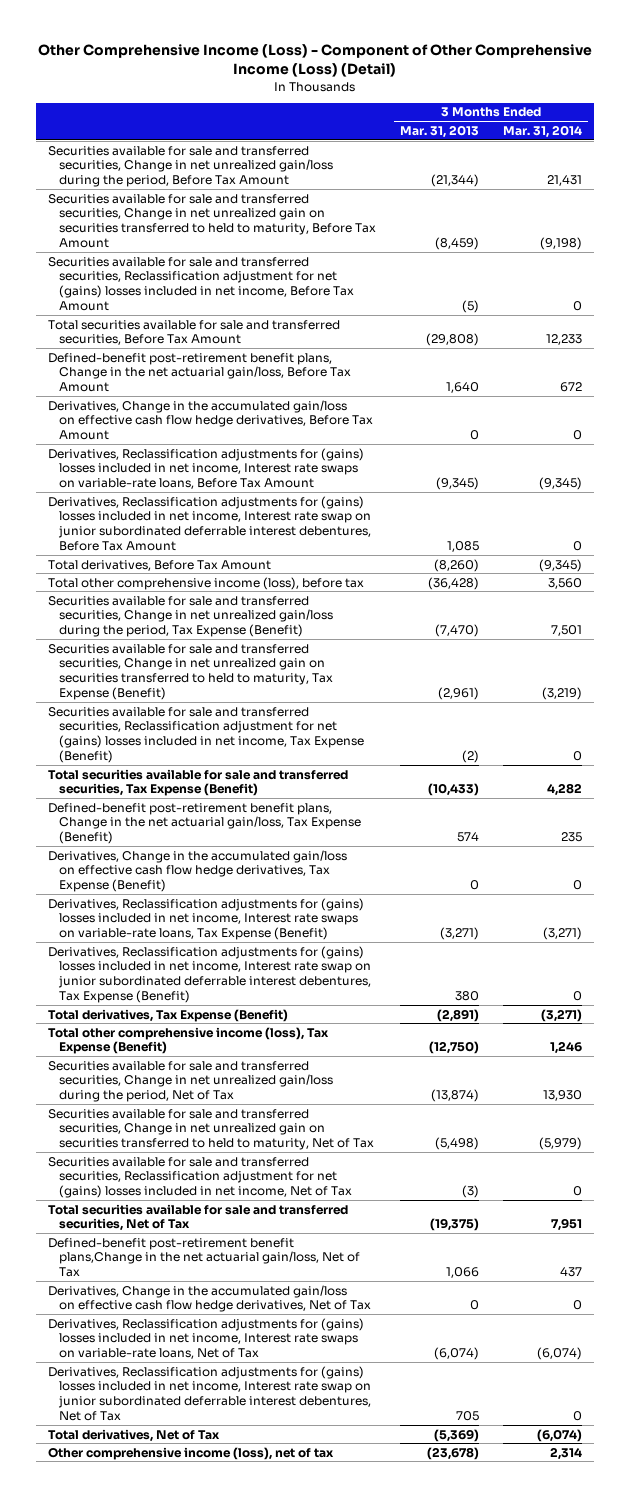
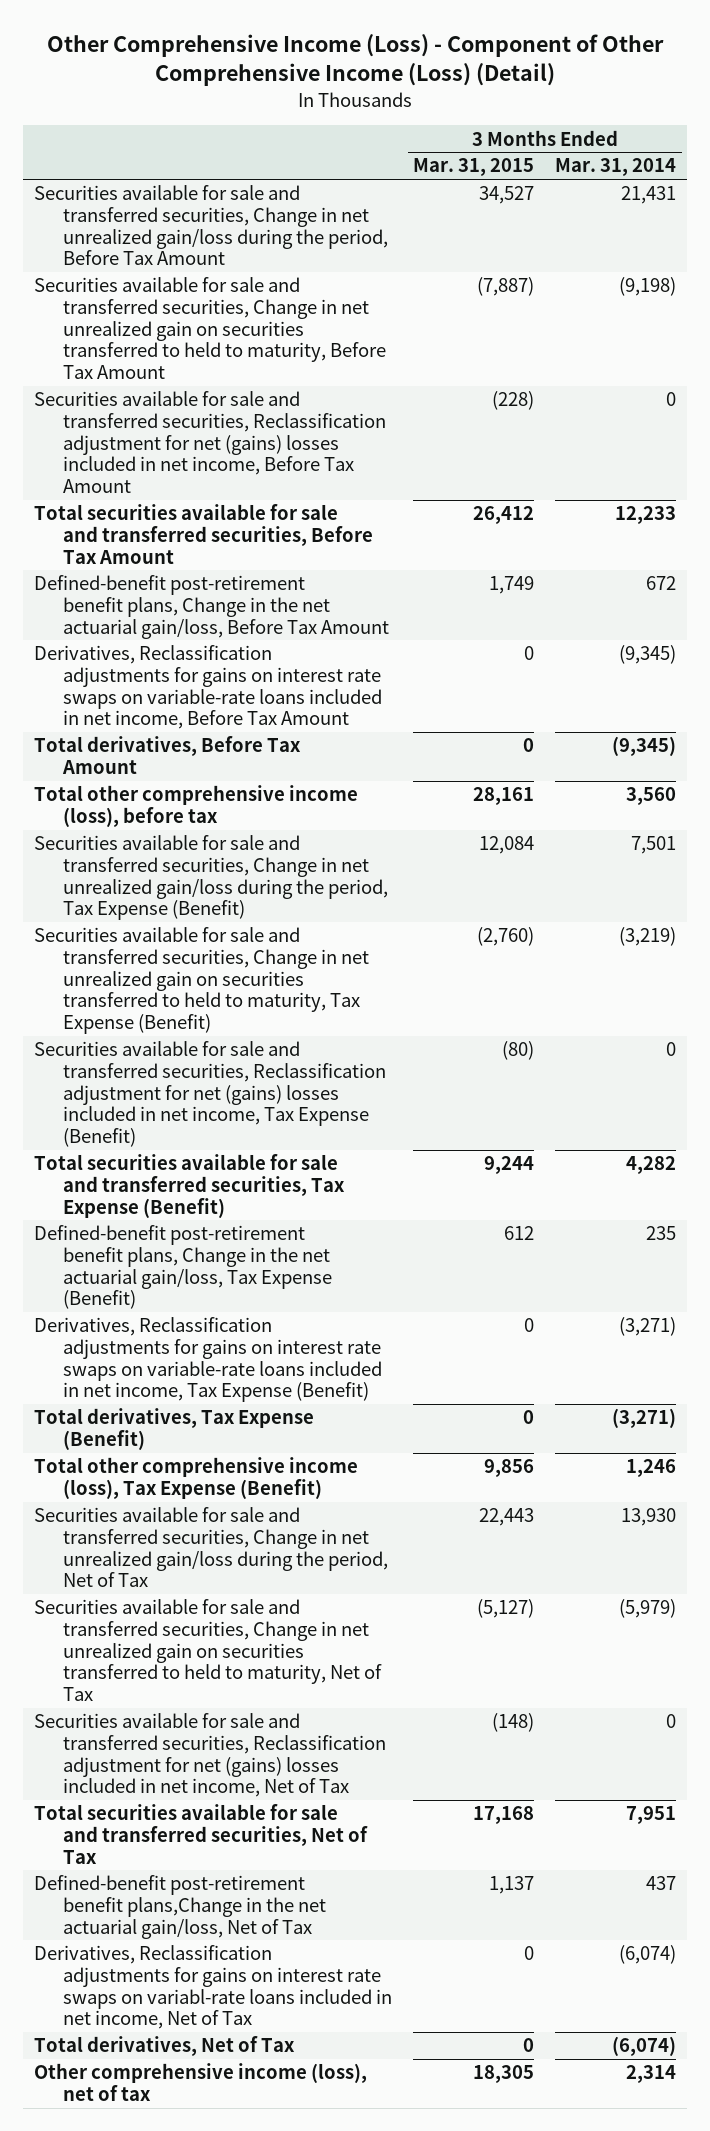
[400,124,480,138] Mar. 31, 2013 -> none
none -> [413,158,535,177] Mar. 31, 2015
[48,399,374,441] Derivatives, Change in the accumulated gain/loss on effective cash flow hedge derivatives, Before Tax Amount -> none
[48,495,372,552] Derivatives, Reclassification adjustments for (gains) losses included in net income, Interest rate swap on junior subordinated deferrable interest debentures, Before Tax Amount -> none
[48,447,365,490] Derivatives, Reclassification adjustments for (gains) losses included in net income, Interest rate swaps on variable-rate loans, Before Tax Amount -> [34,645,382,730] Derivatives, Reclassification adjustments for gains on interest rate swaps on variable-rate loans included in net income, Before Tax Amount
[48,849,348,893] Derivatives, Change in the accumulated gain/loss on effective cash flow hedge derivatives, Tax Expense (Benefit) -> none
[48,945,372,1004] Derivatives, Reclassification adjustments for (gains) losses included in net income, Interest rate swap on junior subordinated deferrable interest debentures, Tax Expense (Benefit) -> none
[48,897,365,941] Derivatives, Reclassification adjustments for (gains) losses included in net income, Interest rate swaps on variable-rate loans, Tax Expense (Benefit) -> [34,1317,382,1403] Derivatives, Reclassification adjustments for gains on interest rate swaps on variable-rate loans included in net income, Tax Expense (Benefit)
[48,1284,372,1313] Derivatives, Change in the accumulated gain/loss on effective cash flow hedge derivatives, Net of Tax -> none
[48,1365,372,1422] Derivatives, Reclassification adjustments for (gains) losses included in net income, Interest rate swap on junior subordinated deferrable interest debentures, Net of Tax -> none
[48,1317,365,1360] Derivatives, Reclassification adjustments for (gains) losses included in net income, Interest rate swaps on variable-rate loans, Net of Tax -> [34,1945,392,2030] Derivatives, Reclassification adjustments for gains on interest rate swaps on variabl-rate loans included in net income, Net of Tax

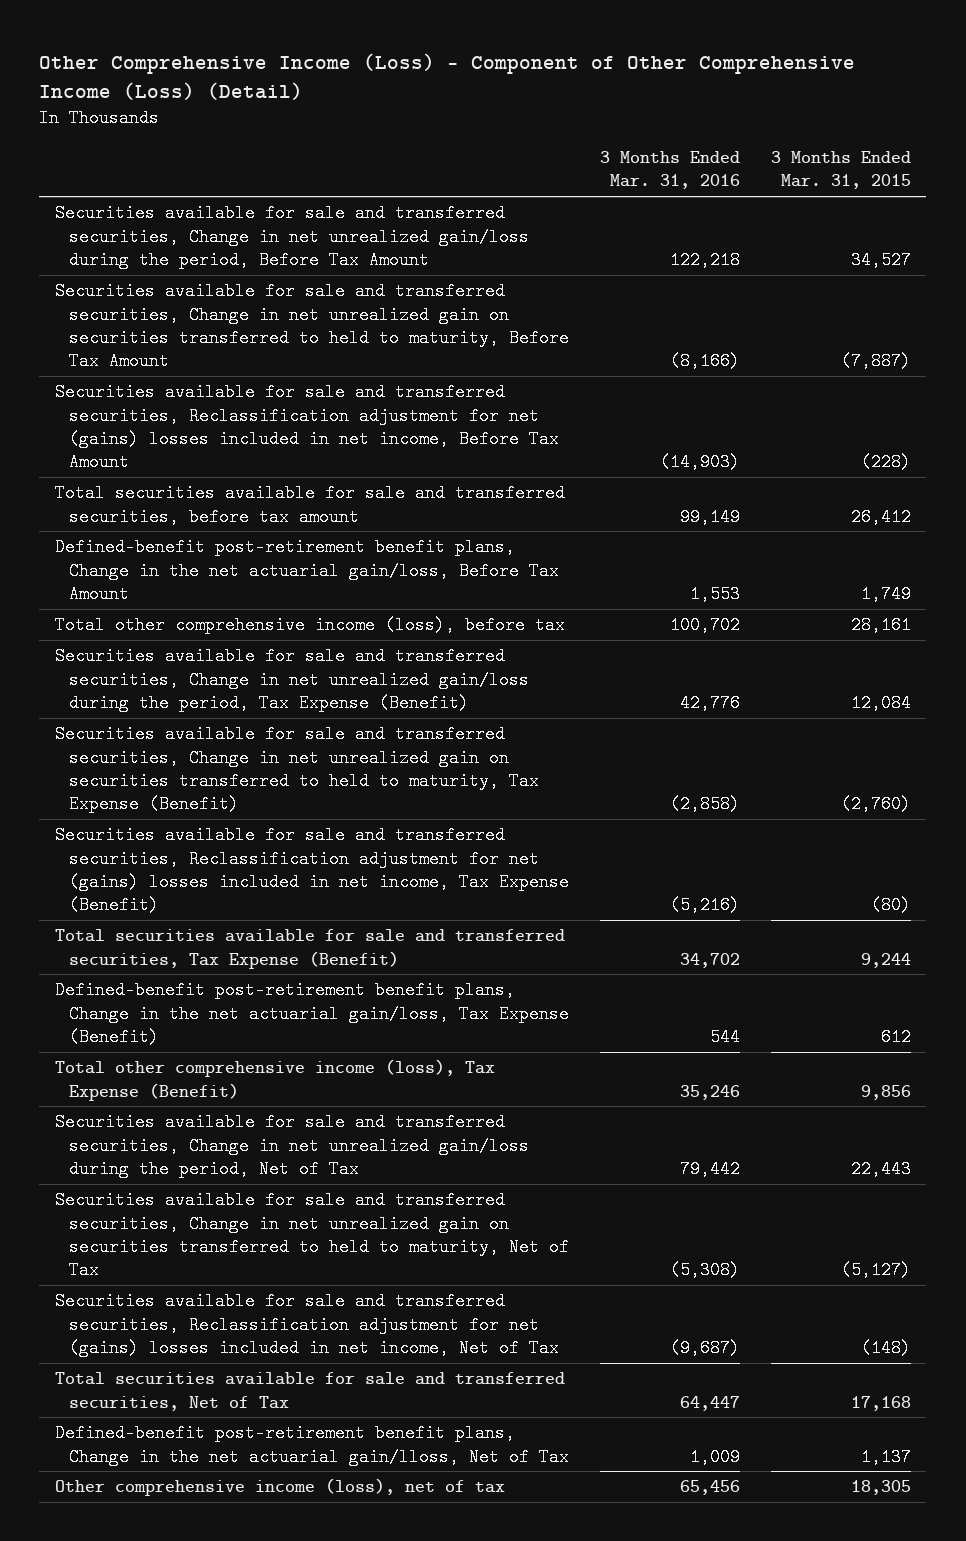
[555,158,677,177] Mar. 31, 2014 -> none
none -> [599,151,740,190] 3 Months Ended Mar. 31, 2016
[34,504,373,564] Total securities available for sale and transferred securities, Before Tax Amount -> [54,484,565,526] Total securities available for sale and transferred securities, before tax amount
[34,645,382,730] Derivatives, Reclassification adjustments for gains on interest rate swaps on variable-rate loans included in net income, Before Tax Amount -> none
[34,736,302,774] Total derivatives, Before Tax Amount -> none
[34,1317,382,1403] Derivatives, Reclassification adjustments for gains on interest rate swaps on variable-rate loans included in net income, Tax Expense (Benefit) -> none
[34,1408,315,1450] Total derivatives, Tax Expense (Benefit) -> none
[34,1945,392,2030] Derivatives, Reclassification adjustments for gains on interest rate swaps on variabl-rate loans included in net income, Net of Tax -> none
[34,2036,296,2057] Total derivatives, Net of Tax -> none
[34,1875,326,1939] Defined-benefit post-retirement benefit plans,Change in the net actuarial gain/loss, Net of Tax -> [54,1424,569,1466] Defined-benefit post-retirement benefit plans, Change in the net actuarial gain/lloss, Net of Tax

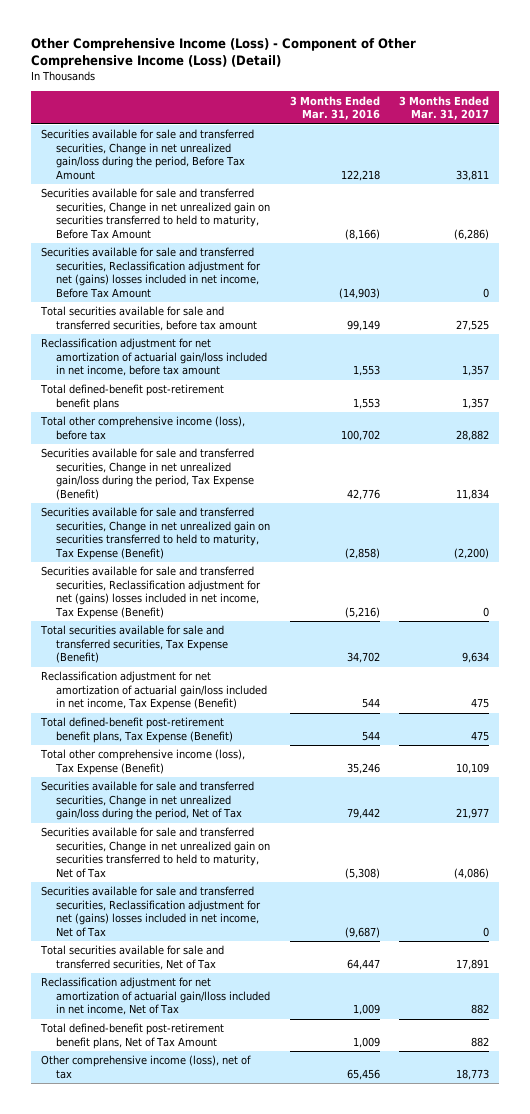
[770,151,911,190] 3 Months Ended Mar. 31, 2015 -> none
none -> [399,95,490,121] 3 Months Ended Mar. 31, 2017
[54,538,559,603] Defined-benefit post-retirement benefit plans, Change in the net actuarial gain/loss, Before Tax Amount -> [40,338,268,377] Reclassification adjustment for net amortization of actuarial gain/loss included in net income, before tax amount
none -> [39,384,224,410] Total defined-benefit post-retirement benefit plans
[54,981,569,1046] Defined-benefit post-retirement benefit plans, Change in the net actuarial gain/loss, Tax Expense (Benefit) -> [40,671,268,711] Reclassification adjustment for net amortization of actuarial gain/loss included in net income, Tax Expense (Benefit)
none -> [39,717,234,743] Total defined-benefit post-retirement benefit plans, Tax Expense (Benefit)
[54,1424,569,1466] Defined-benefit post-retirement benefit plans, Change in the net actuarial gain/lloss, Net of Tax -> [40,977,271,1016] Reclassification adjustment for net amortization of actuarial gain/lloss included in net income, Net of Tax
none -> [39,1023,224,1049] Total defined-benefit post-retirement benefit plans, Net of Tax Amount

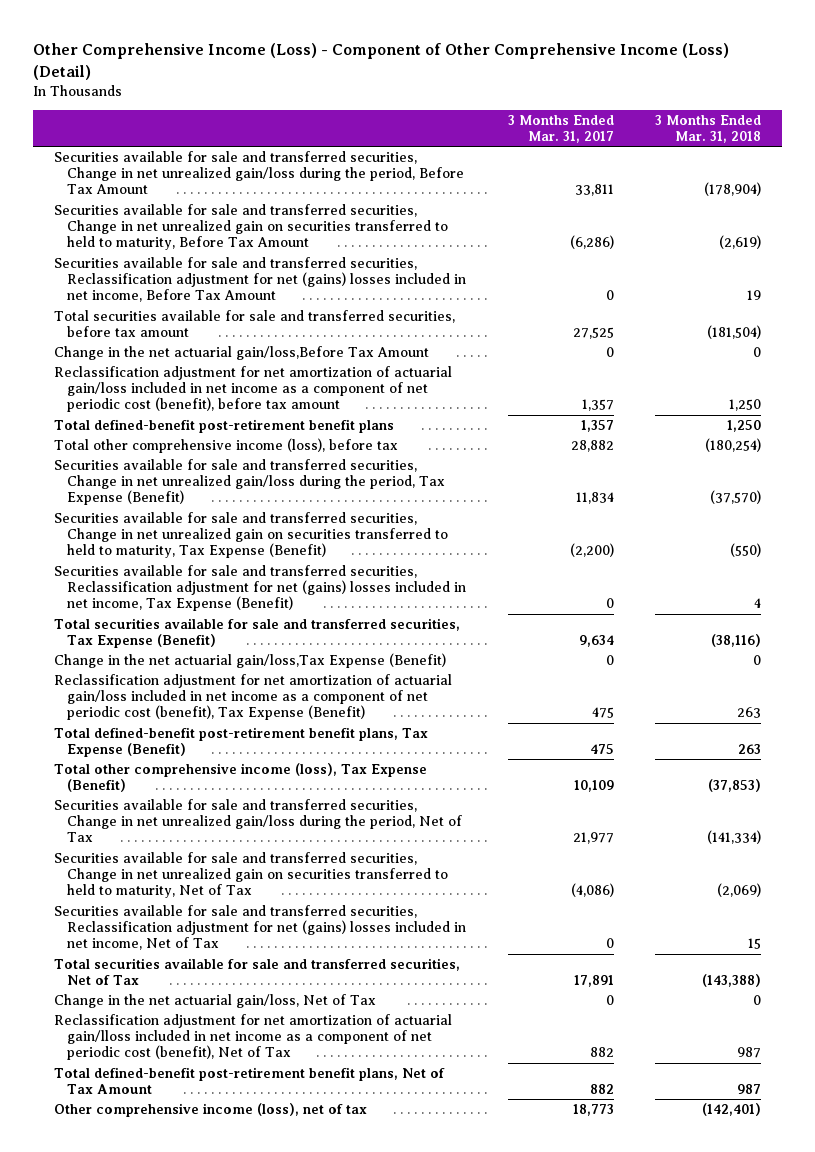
[289,95,380,121] 3 Months Ended Mar. 31, 2016 -> none
none -> [655,114,762,143] 3 Months Ended Mar. 31, 2018
none -> [53,345,429,360] Change in the net actuarial gain/loss,Before Tax Amount
[40,338,268,377] Reclassification adjustment for net amortization of actuarial gain/loss included in net income, before tax amount -> [53,365,452,413] Reclassification adjustment for net amortization of actuarial gain/loss included in net income as a component of net periodic cost (benefit), before tax amount
none -> [53,652,446,668] Change in the net actuarial gain/loss,Tax Expense (Benefit)
[40,671,268,711] Reclassification adjustment for net amortization of actuarial gain/loss included in net income, Tax Expense (Benefit) -> [53,673,452,721] Reclassification adjustment for net amortization of actuarial gain/loss included in net income as a component of net periodic cost (benefit), Tax Expense (Benefit)
none -> [53,993,376,1008] Change in the net actuarial gain/loss, Net of Tax
[40,977,271,1016] Reclassification adjustment for net amortization of actuarial gain/lloss included in net income, Net of Tax -> [53,1013,452,1061] Reclassification adjustment for net amortization of actuarial gain/lloss included in net income as a component of net periodic cost (benefit), Net of Tax

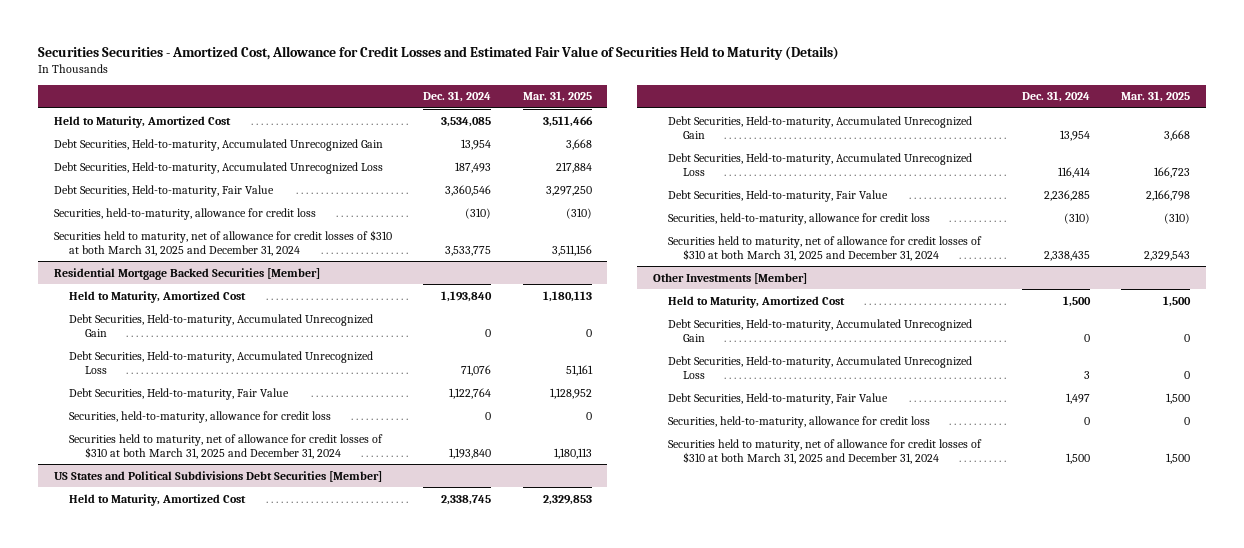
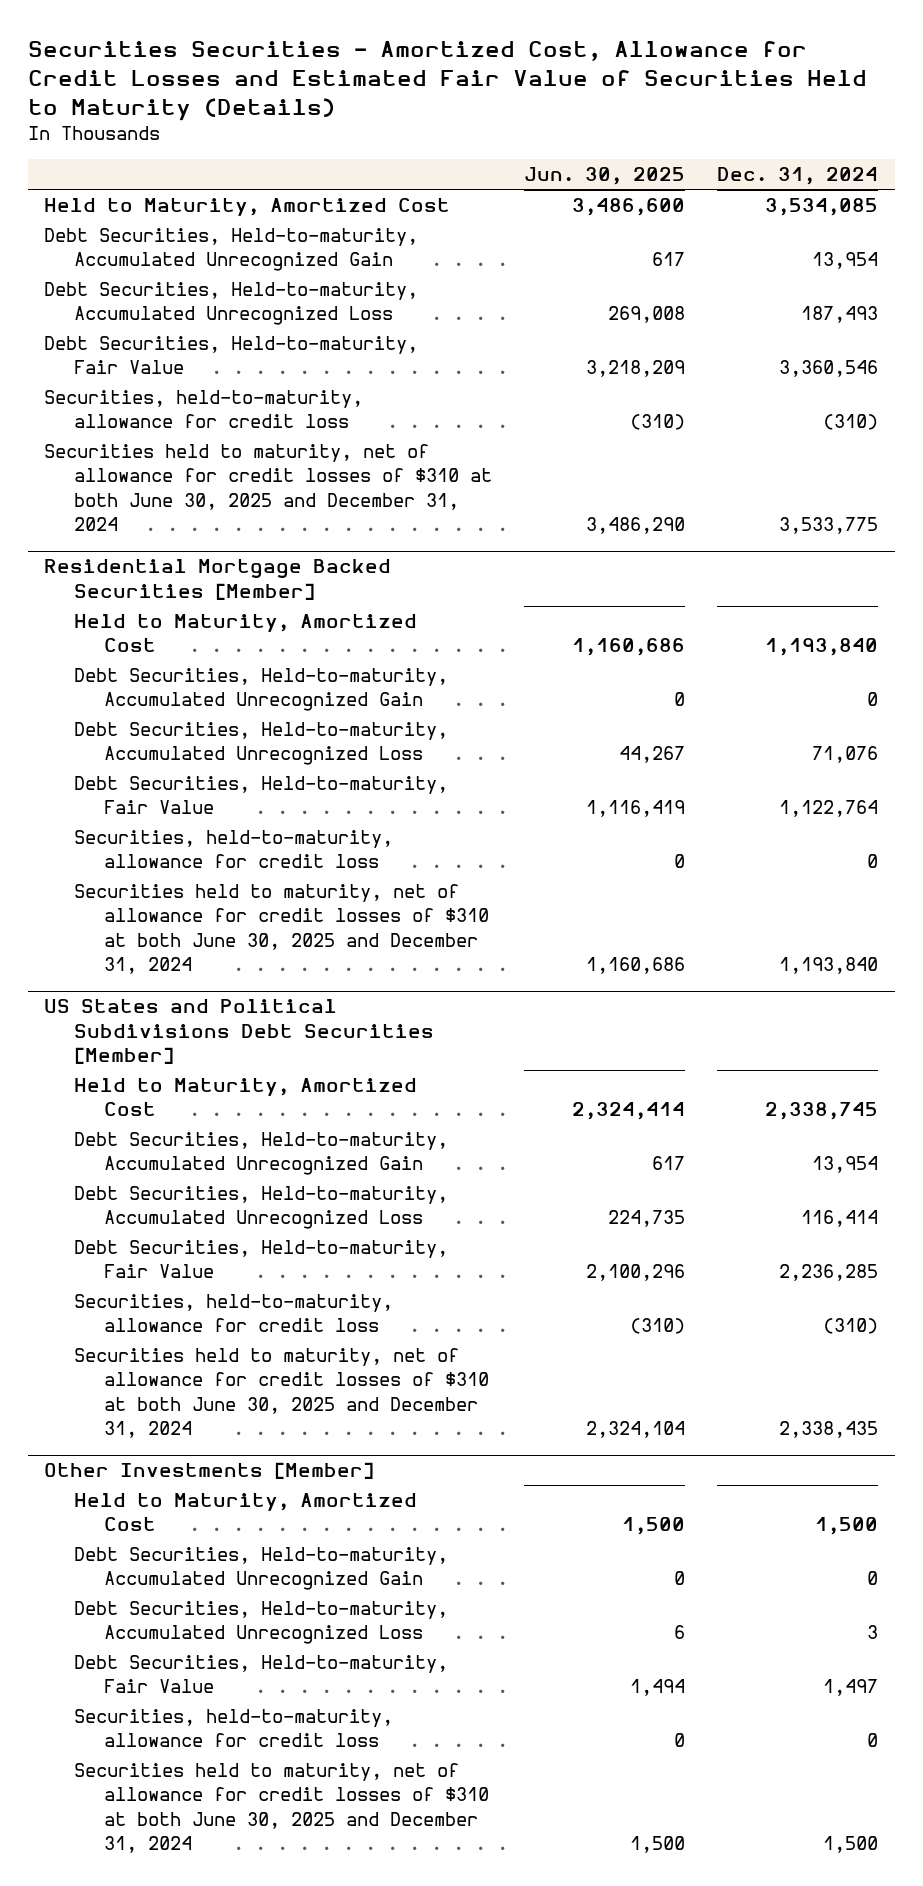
[522,91,592,103] Mar. 31, 2025 -> none
none -> [524,167,686,186] Jun. 30, 2025
[54,229,393,256] Securities held to maturity, net of allowance for credit losses of $310 at both March 31, 2025 and December 31, 2024 -> [44,444,493,531] Securities held to maturity, net of allowance for credit losses of $310 at both June 30, 2025 and December 31, 2024
[69,433,384,459] Securities held to maturity, net of allowance for credit losses of $310 at both March 31, 2025 and December 31, 2024 -> [74,884,489,974] Securities held to maturity, net of allowance for credit losses of $310 at both June 30, 2025 and December 31, 2024
[667,235,982,261] Securities held to maturity, net of allowance for credit losses of $310 at both March 31, 2025 and December 31, 2024 -> [74,1348,489,1438] Securities held to maturity, net of allowance for credit losses of $310 at both June 30, 2025 and December 31, 2024
[667,438,982,464] Securities held to maturity, net of allowance for credit losses of $310 at both March 31, 2025 and December 31, 2024 -> [74,1763,489,1853] Securities held to maturity, net of allowance for credit losses of $310 at both June 30, 2025 and December 31, 2024

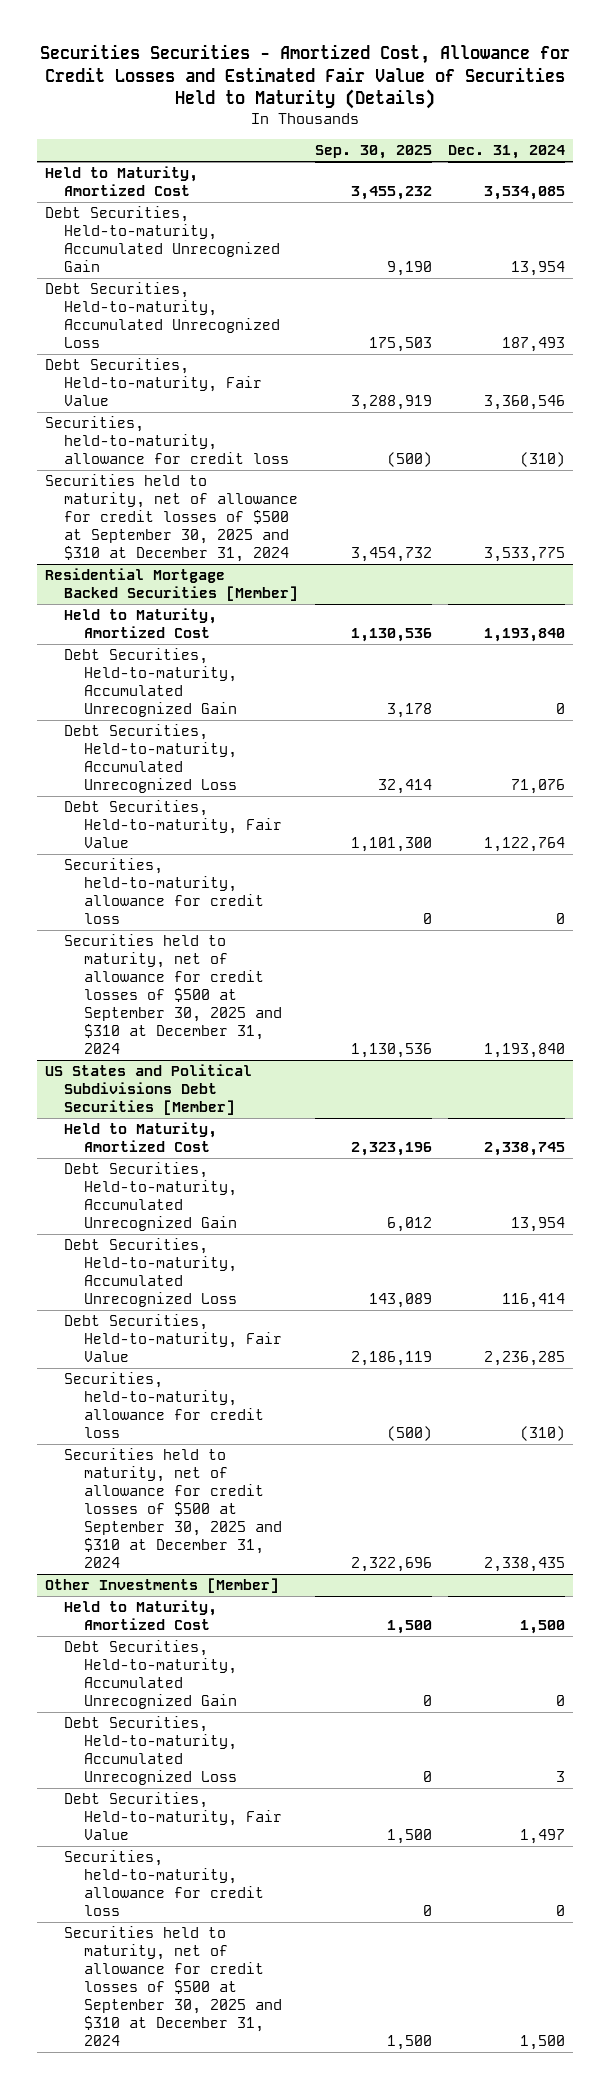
[524,167,686,186] Jun. 30, 2025 -> none
none -> [314,144,432,159] Sep. 30, 2025
[44,444,493,531] Securities held to maturity, net of allowance for credit losses of $310 at both June 30, 2025 and December 31, 2024 -> [44,474,299,563] Securities held to maturity, net of allowance for credit losses of $500 at September 30, 2025 and $310 at December 31, 2024
[74,884,489,974] Securities held to maturity, net of allowance for credit losses of $310 at both June 30, 2025 and December 31, 2024 -> [64,934,283,1054] Securities held to maturity, net of allowance for credit losses of $500 at September 30, 2025 and $310 at December 31, 2024
[74,1348,489,1438] Securities held to maturity, net of allowance for credit losses of $310 at both June 30, 2025 and December 31, 2024 -> [64,1448,283,1568] Securities held to maturity, net of allowance for credit losses of $500 at September 30, 2025 and $310 at December 31, 2024
[74,1763,489,1853] Securities held to maturity, net of allowance for credit losses of $310 at both June 30, 2025 and December 31, 2024 -> [64,1926,283,2046] Securities held to maturity, net of allowance for credit losses of $500 at September 30, 2025 and $310 at December 31, 2024

